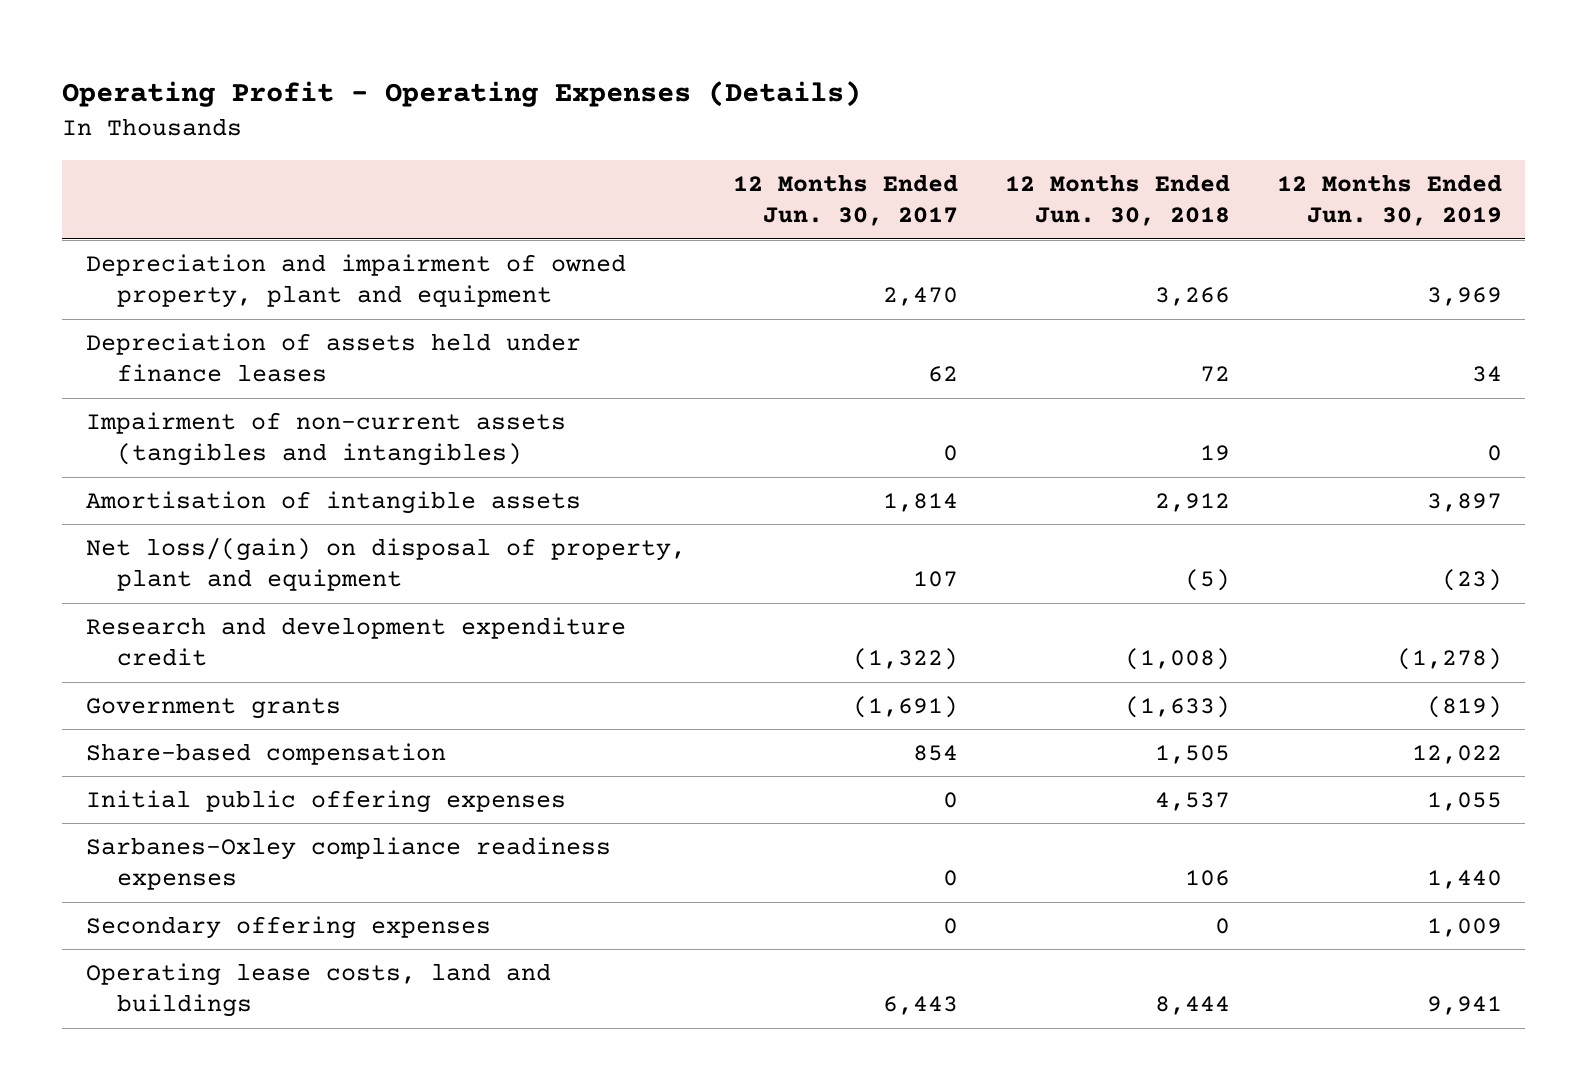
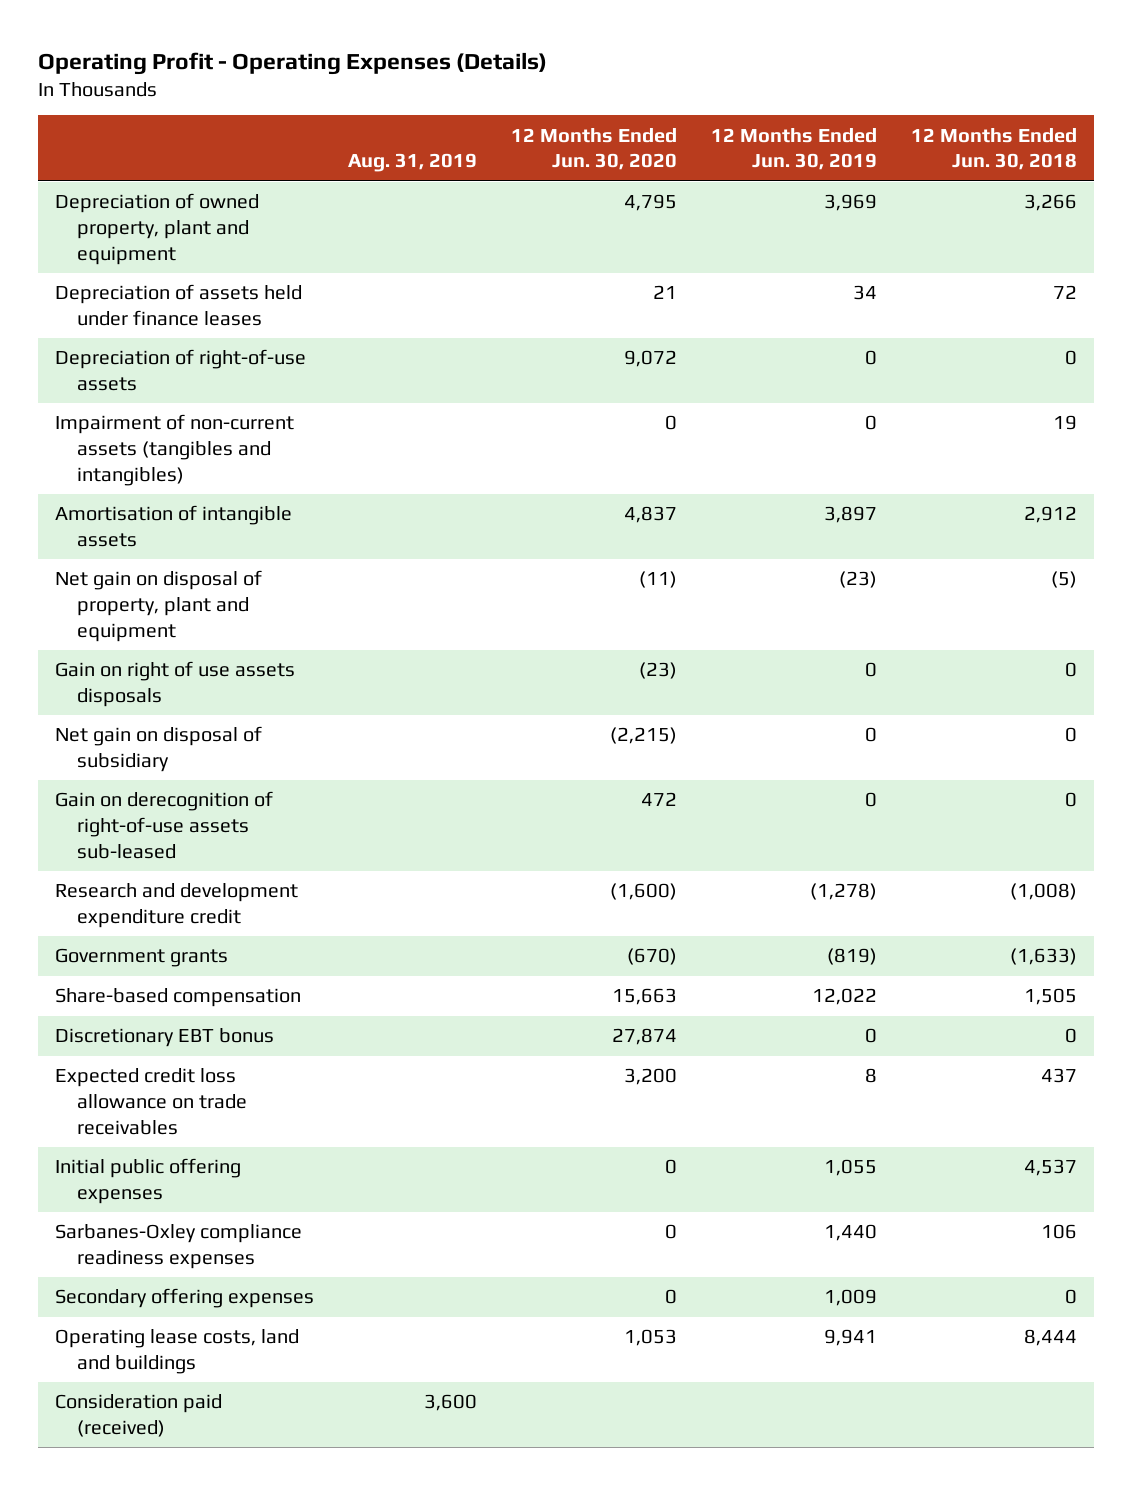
[732,173,958,227] 12 Months Ended Jun. 30, 2017 -> none
none -> [347,153,477,173] Aug. 31, 2019
none -> [510,127,677,171] 12 Months Ended Jun. 30, 2020
[85,253,626,309] Depreciation and impairment of owned property, plant and equipment -> [54,193,259,265] Depreciation of owned property, plant and equipment
none -> [54,349,306,391] Depreciation of right-of-use assets
[85,536,686,592] Net loss/(gain) on disposal of property, plant and equipment -> [54,570,262,642] Net gain on disposal of property, plant and equipment
none -> [54,661,295,707] Gain on right of use assets disposals
none -> [54,726,262,772] Net gain on disposal of subsidiary
none -> [54,791,273,859] Gain on derecognition of right-of-use assets sub-leased
none -> [54,1028,274,1048] Discretionary EBT bonus
none -> [54,1068,247,1135] Expected credit loss allowance on trade receivables
none -> [54,1394,222,1437] Consideration paid (received)

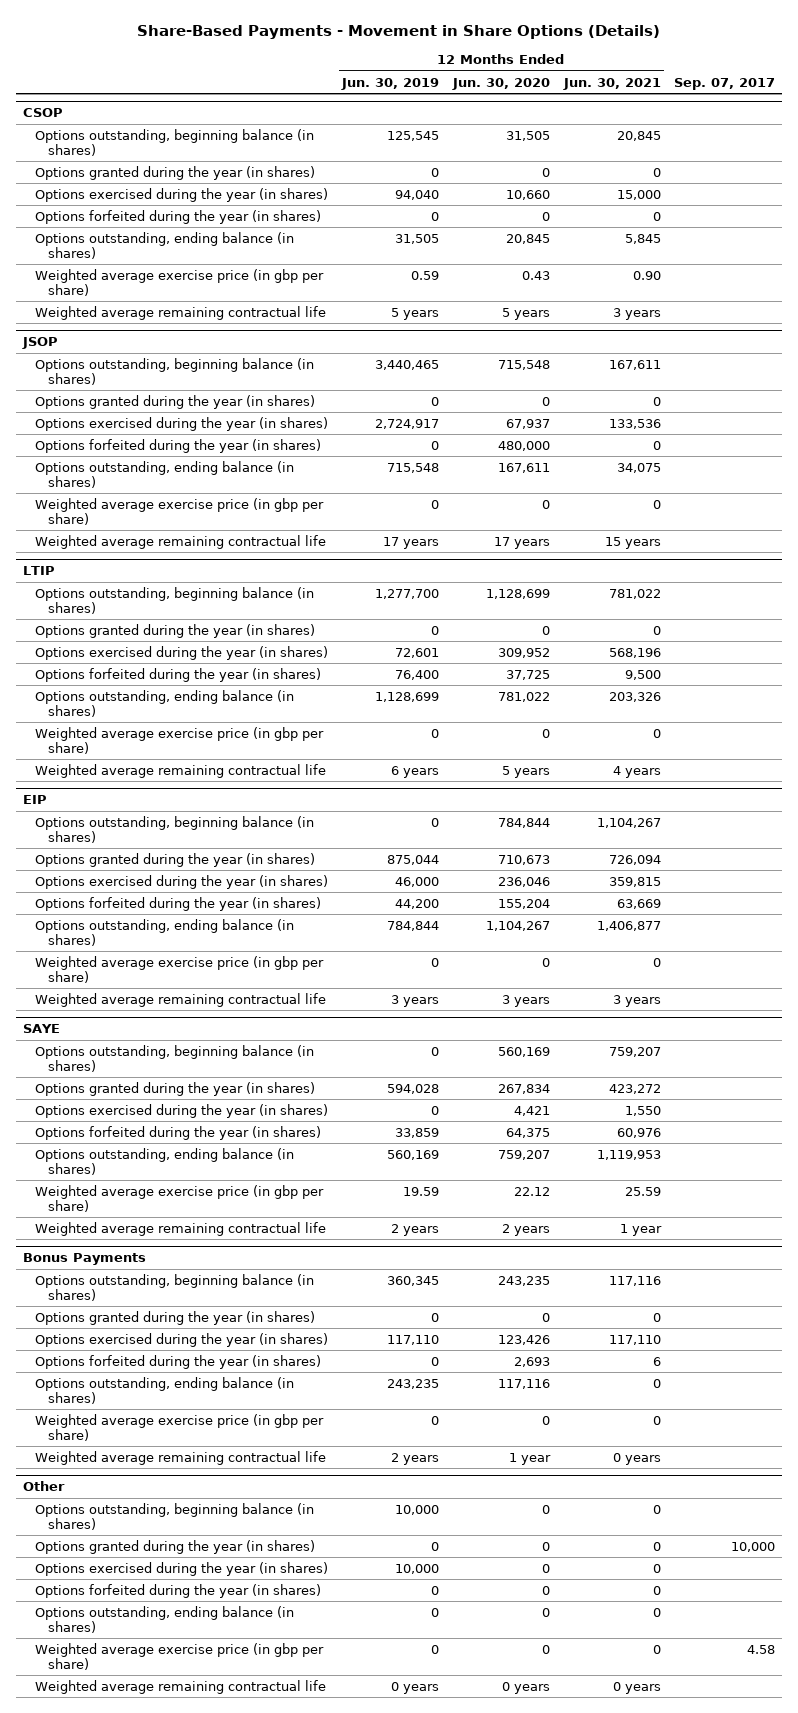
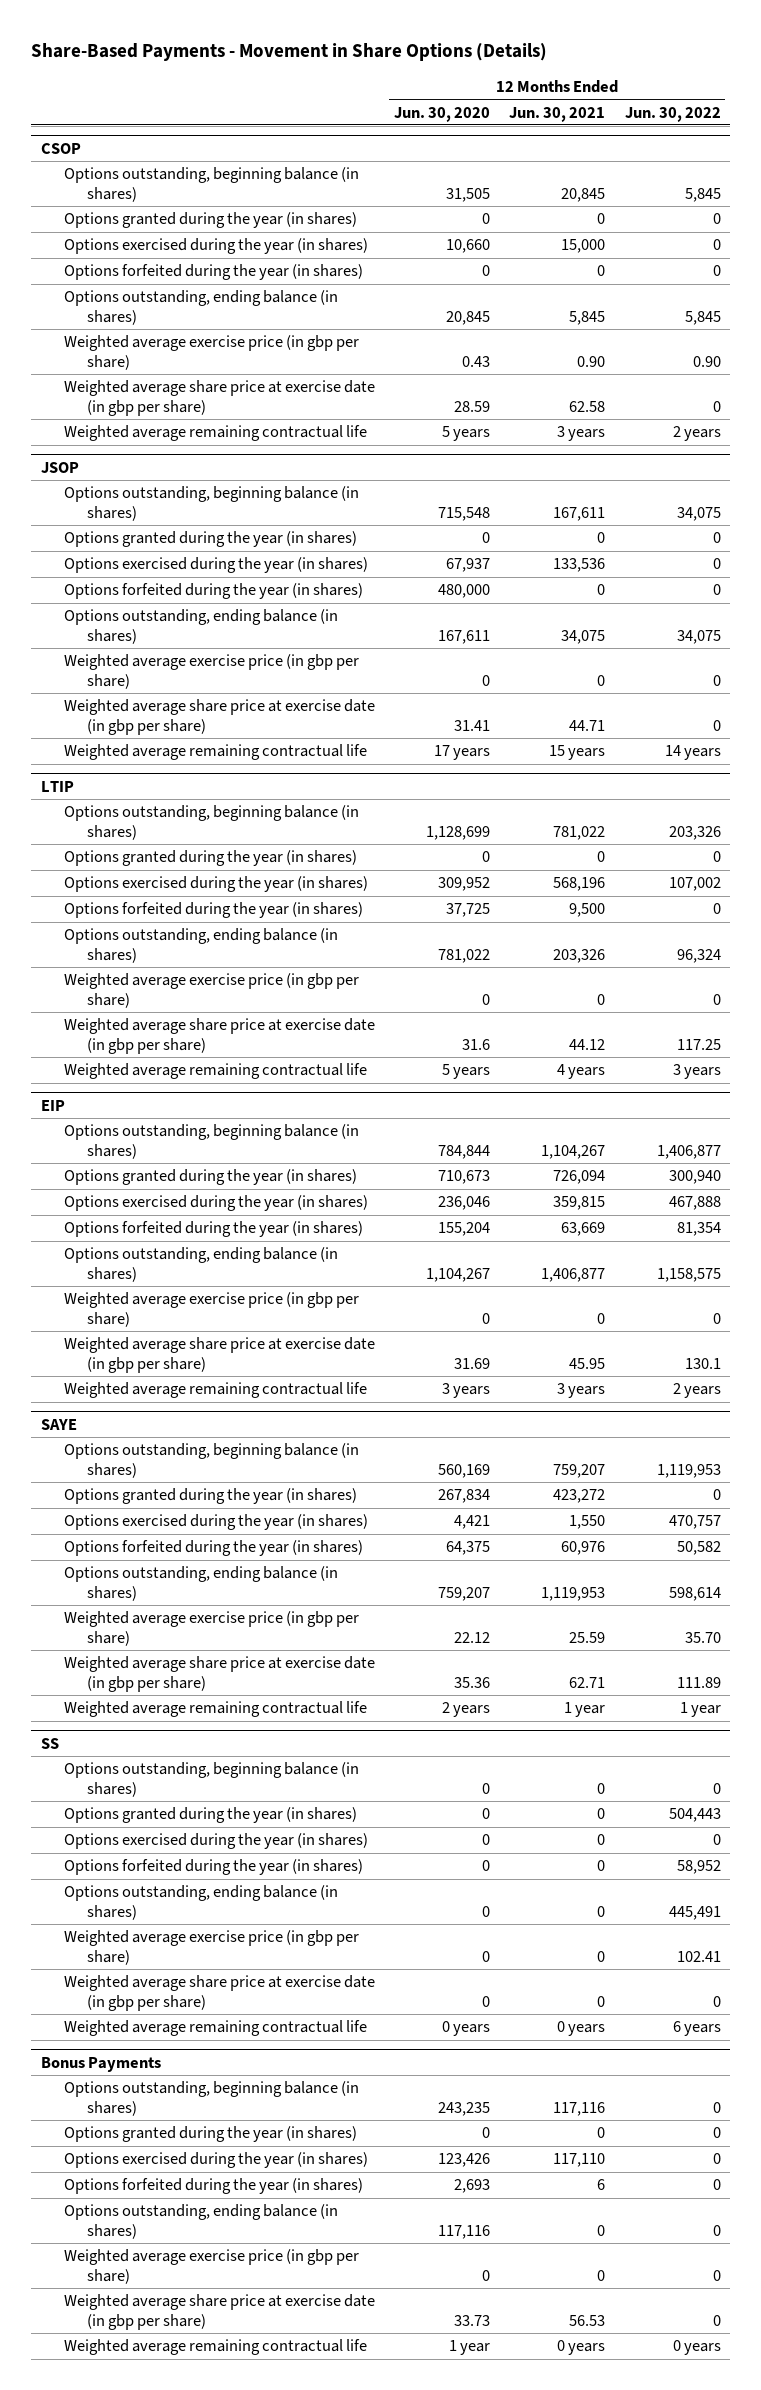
[341,77,440,90] Jun. 30, 2019 -> none
[674,77,776,90] Sep. 07, 2017 -> none
none -> [624,106,721,122] Jun. 30, 2022
none -> [64,380,376,416] Weighted average share price at exercise date (in gbp per share)
none -> [64,699,376,735] Weighted average share price at exercise date (in gbp per share)
none -> [64,1018,376,1054] Weighted average share price at exercise date (in gbp per share)
none -> [64,1337,376,1373] Weighted average share price at exercise date (in gbp per share)
none -> [64,1656,376,1692] Weighted average share price at exercise date (in gbp per share)
none -> [40,1738,59,1750] SS
none -> [64,1762,360,1797] Options outstanding, beginning balance (in shares)
none -> [64,1807,358,1824] Options granted during the year (in shares)
none -> [64,1833,369,1850] Options exercised during the year (in shares)
none -> [64,1859,364,1876] Options forfeited during the year (in shares)
none -> [64,1885,339,1920] Options outstanding, ending balance (in shares)
none -> [64,1930,360,1965] Weighted average exercise price (in gbp per share)
none -> [64,1975,376,2011] Weighted average share price at exercise date (in gbp per share)
none -> [64,2020,368,2037] Weighted average remaining contractual life
none -> [64,2294,376,2330] Weighted average share price at exercise date (in gbp per share)
[22,1481,65,1492] Other -> none
[35,1502,315,1530] Options outstanding, beginning balance (in shares) -> none
[35,1539,316,1554] Options granted during the year (in shares) -> none
[35,1561,329,1576] Options exercised during the year (in shares) -> none
[35,1583,322,1598] Options forfeited during the year (in shares) -> none
[35,1605,295,1633] Options outstanding, ending balance (in shares) -> none
[35,1642,325,1670] Weighted average exercise price (in gbp per share) -> none
[35,1679,327,1694] Weighted average remaining contractual life -> none

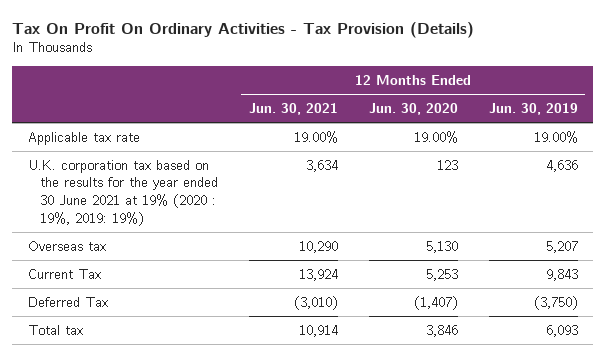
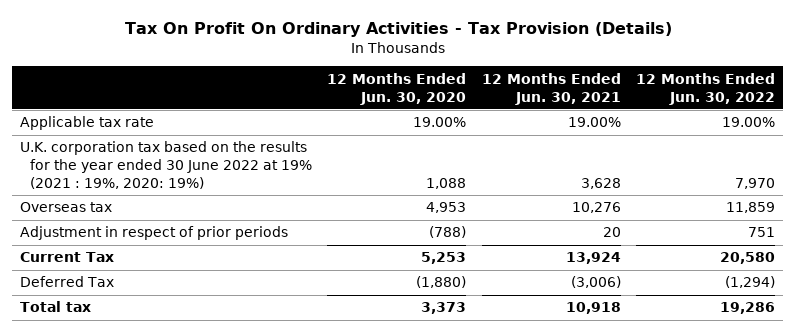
[488,102,578,115] Jun. 30, 2019 -> none
none -> [636,72,776,105] 12 Months Ended Jun. 30, 2022
[27,159,219,226] U.K. corporation tax based on the results for the year ended 30 June 2021 at 19% (2020 : 19%, 2019: 19%) -> [20,141,312,189] U.K. corporation tax based on the results for the year ended 30 June 2022 at 19% (2021 : 19%, 2020: 19%)
[306,159,339,172] 3,634 -> [580,177,621,189] 3,628
[436,159,458,170] 123 -> [426,177,467,189] 1,088
[299,240,339,253] 10,290 -> [571,202,621,214] 10,276
[425,240,458,253] 5,130 -> [426,202,467,214] 4,953
none -> [20,226,289,241] Adjustment in respect of prior periods
[294,295,339,310] (3,010) -> [570,276,621,289] (3,006)
[413,295,458,310] (1,407) -> [416,276,467,289] (1,880)
[299,324,339,337] 10,914 -> [565,302,621,315] 10,918
[425,324,458,337] 3,846 -> [421,302,467,315] 3,373

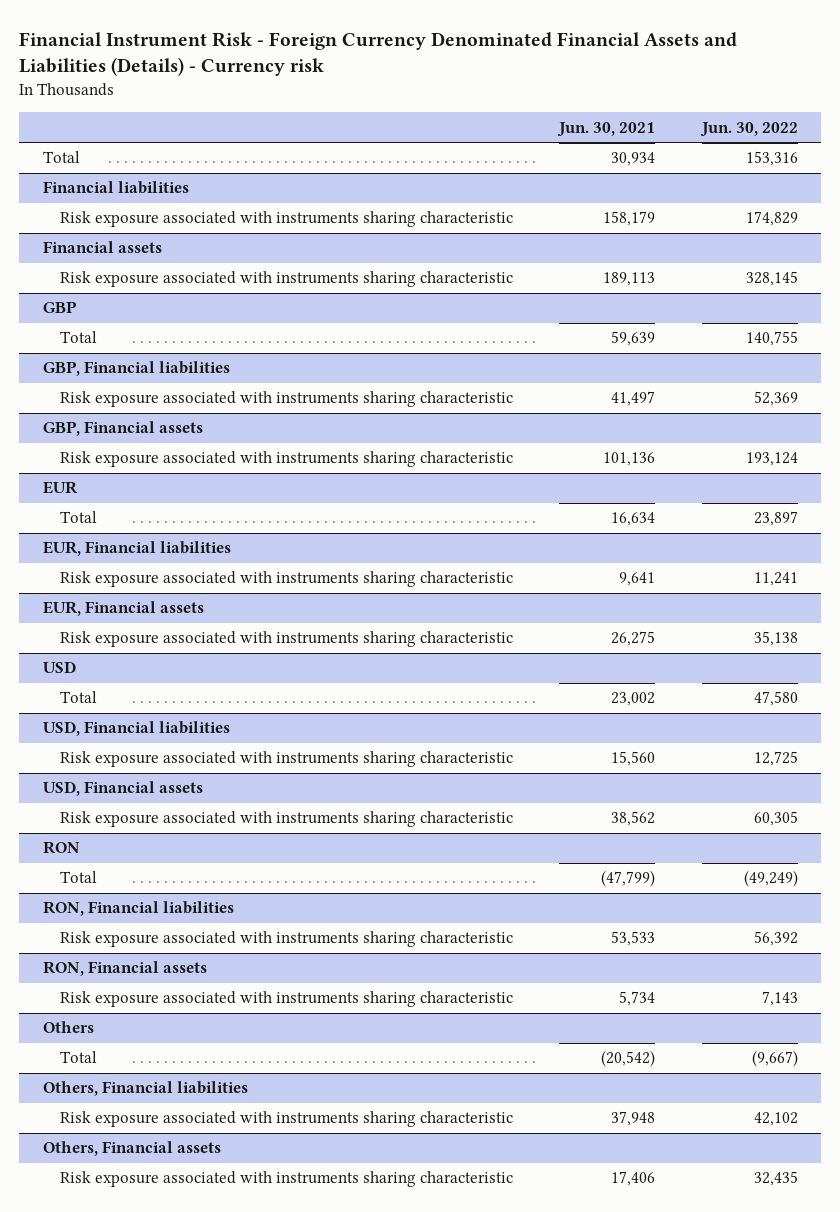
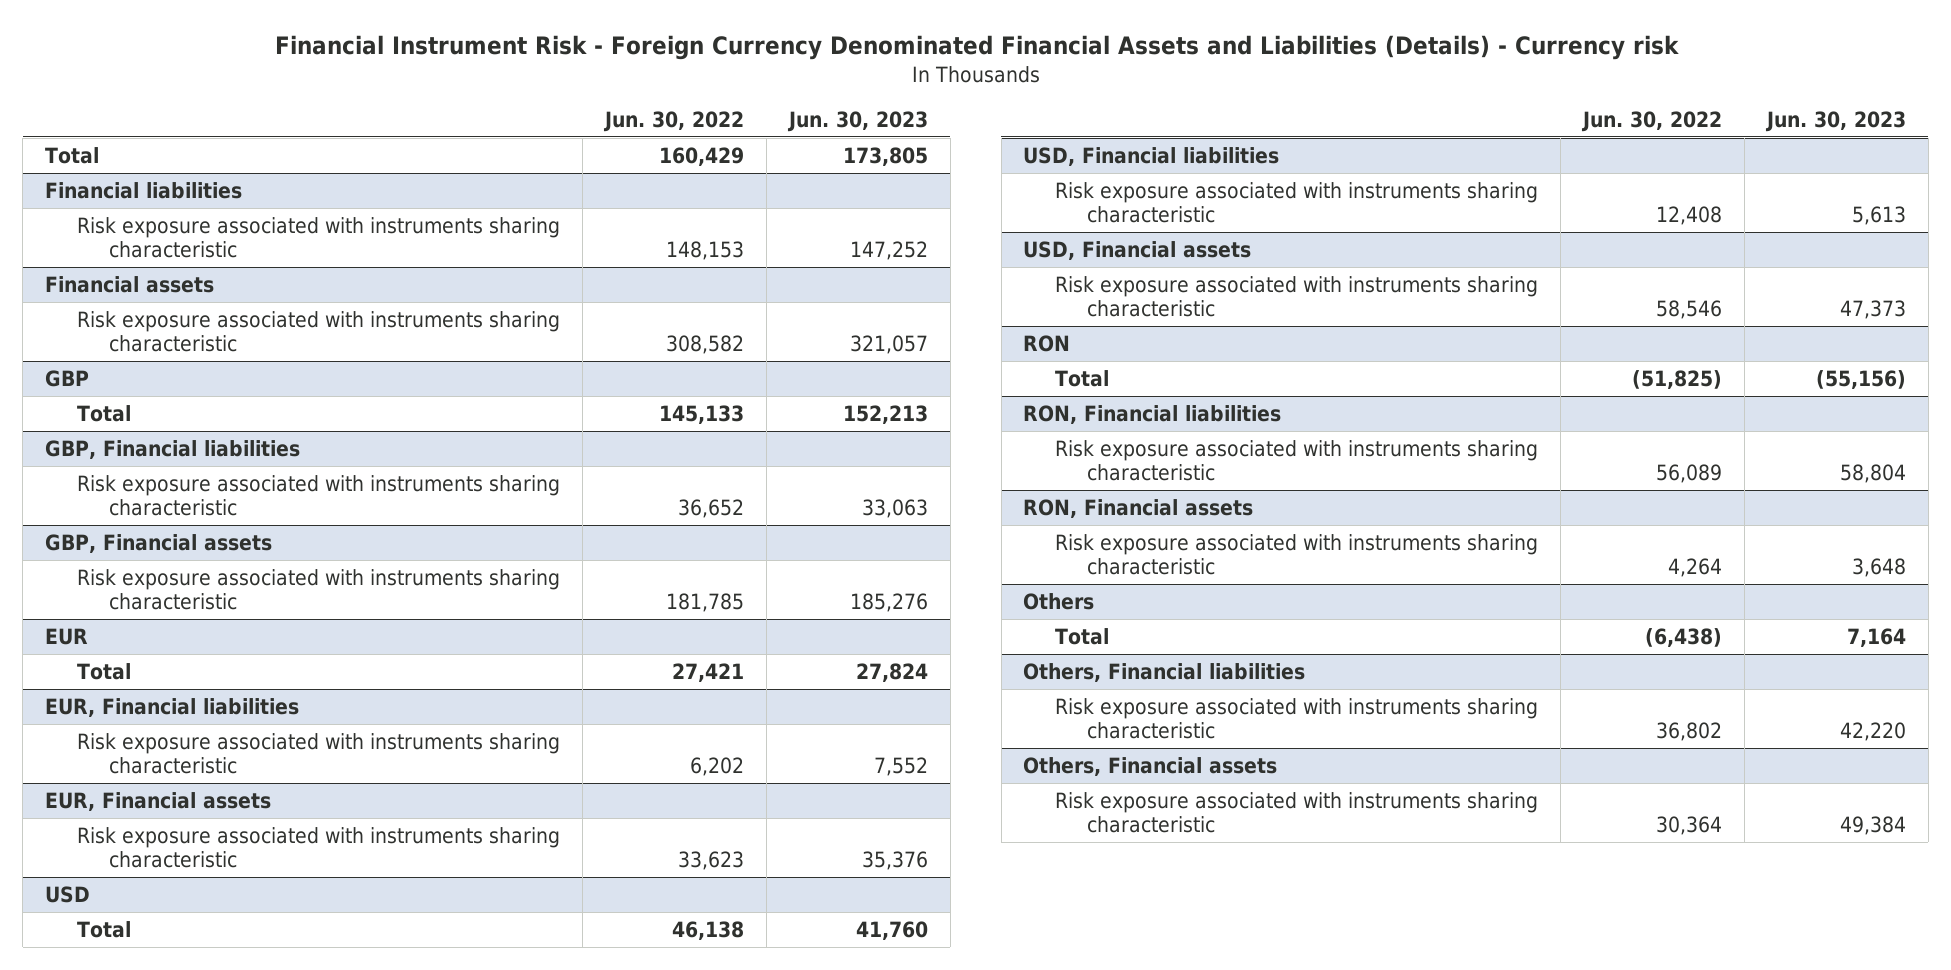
[557,121,656,137] Jun. 30, 2021 -> none
none -> [786,110,928,132] Jun. 30, 2023
[745,151,798,167] 153,316 -> [658,146,744,166] 160,429
[745,211,798,227] 174,829 -> [665,241,744,261] 148,153
[745,271,798,287] 328,145 -> [665,335,744,355] 308,582
[745,331,798,347] 140,755 -> [658,404,744,424] 145,133
[753,391,798,407] 52,369 -> [677,499,744,519] 36,652
[745,452,798,467] 193,124 -> [665,593,744,613] 181,785
[753,511,798,527] 23,897 -> [671,662,744,682] 27,421
[753,572,798,587] 11,241 -> [689,757,744,777] 6,202
[753,631,798,647] 35,138 -> [677,851,744,871] 33,623
[753,691,798,707] 47,580 -> [671,920,744,940] 46,138
[753,751,798,767] 12,725 -> [1656,206,1723,226] 12,408
[753,811,798,827] 60,305 -> [1656,300,1723,320] 58,546
[743,870,798,888] (49,249) -> [1632,369,1723,389] (51,825)
[753,931,798,947] 56,392 -> [1656,464,1723,484] 56,089
[761,991,798,1007] 7,143 -> [1668,558,1723,578] 4,264
[751,1050,798,1068] (9,667) -> [1645,627,1723,647] (6,438)
[753,1112,798,1127] 42,102 -> [1656,722,1723,742] 36,802
[753,1171,798,1187] 32,435 -> [1656,816,1723,836] 30,364

